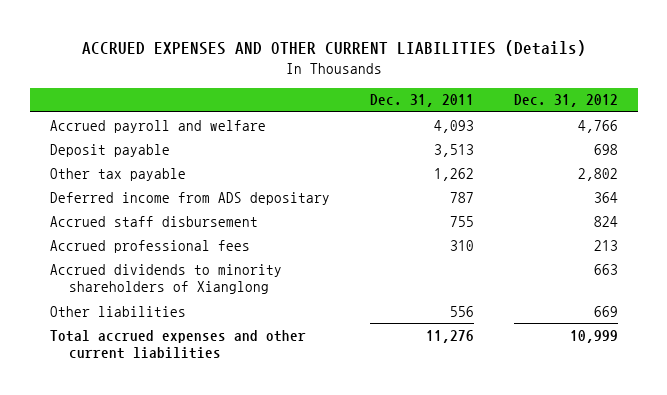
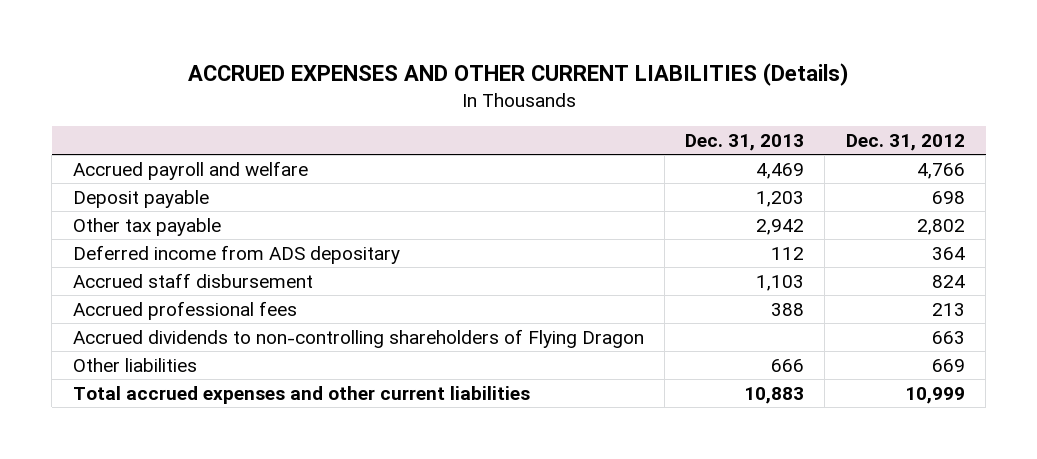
[369,94,474,108] Dec. 31, 2011 -> none
none -> [685,133,805,151] Dec. 31, 2013
[49,263,282,295] Accrued dividends to minority shareholders of Xianglong -> [72,328,644,348] Accrued dividends to non-controlling shareholders of Flying Dragon

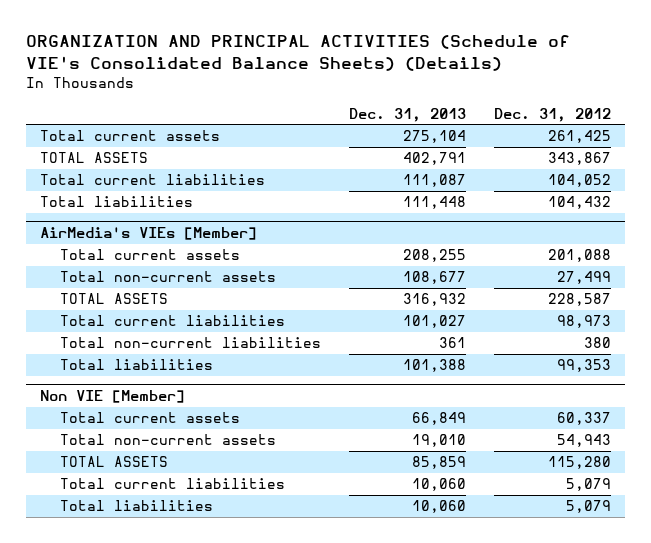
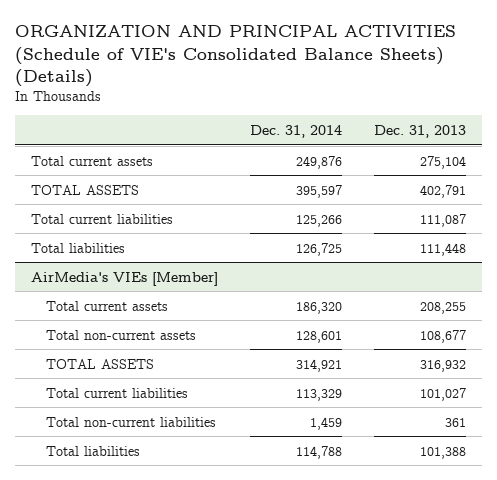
[494,107,612,122] Dec. 31, 2012 -> none
none -> [250,124,343,138] Dec. 31, 2014
[39,389,185,403] Non VIE [Member] -> none
[59,412,240,424] Total current assets -> none
[59,434,276,446] Total non-current assets -> none
[59,456,168,468] TOTAL ASSETS -> none
[59,478,285,490] Total current liabilities -> none
[59,500,213,512] Total liabilities -> none

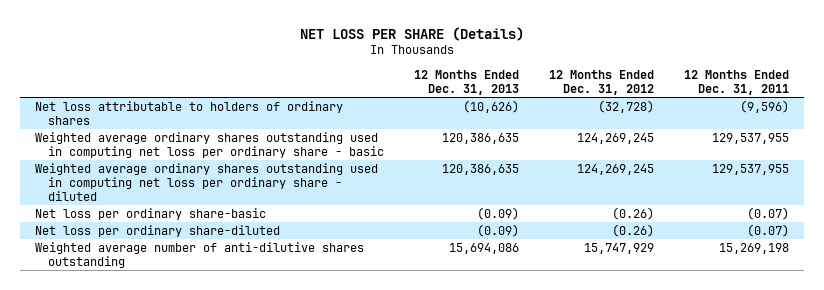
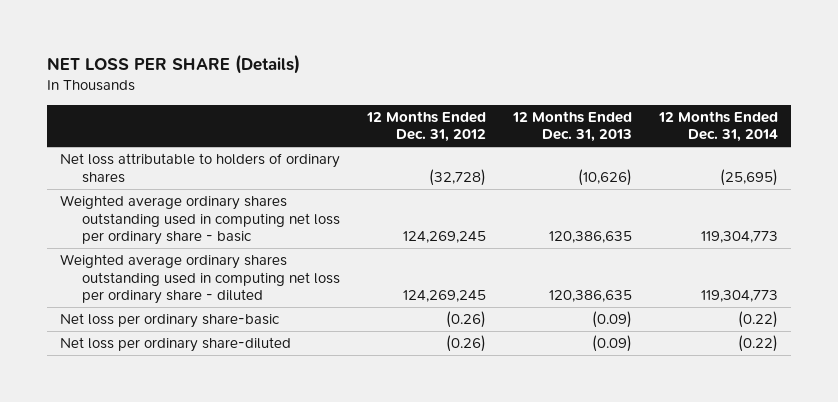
[683,69,789,95] 12 Months Ended Dec. 31, 2011 -> none
none -> [657,110,778,143] 12 Months Ended Dec. 31, 2014
[35,241,365,268] Weighted average number of anti-dilutive shares outstanding -> none

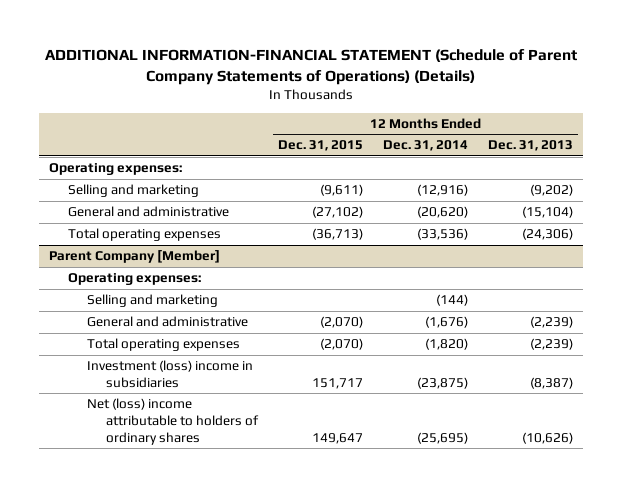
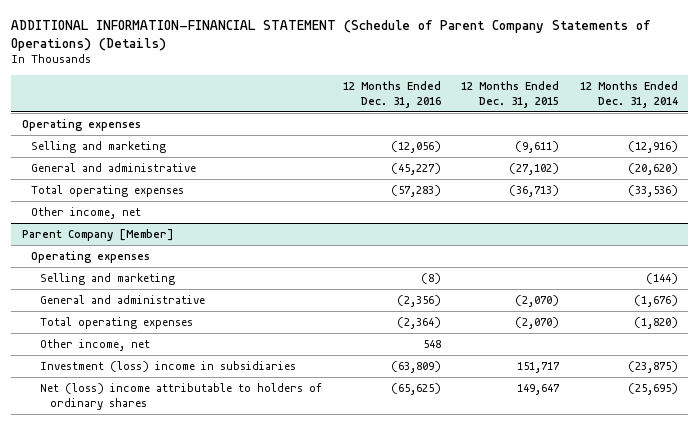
[488,140,574,152] Dec. 31, 2013 -> none
none -> [342,81,441,108] 12 Months Ended Dec. 31, 2016
[48,163,182,176] Operating expenses: -> [21,119,141,132] Operating expenses
none -> [31,207,142,220] Other income, net
[67,273,201,286] Operating expenses: -> [31,251,151,264] Operating expenses
none -> [40,339,151,352] Other income, net

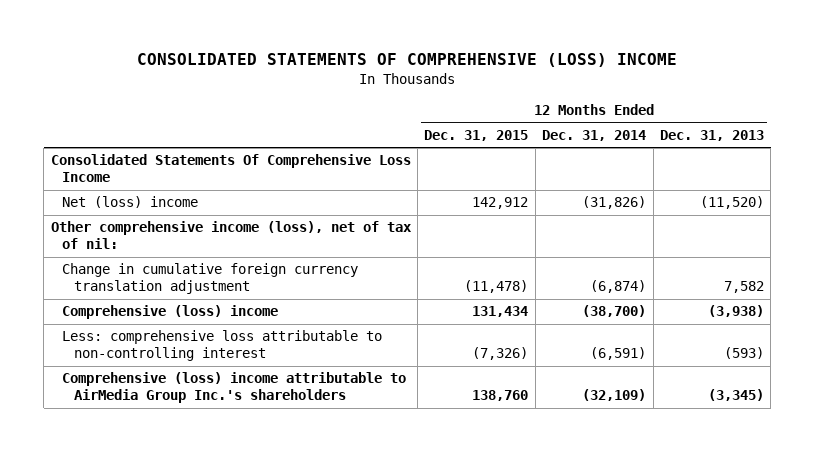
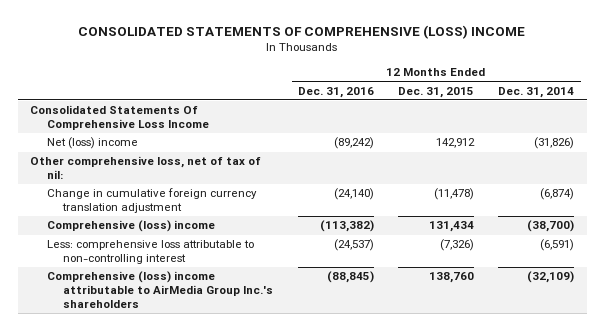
[659,129,764,141] Dec. 31, 2013 -> none
none -> [297,86,374,98] Dec. 31, 2016
[50,221,412,250] Other comprehensive income (loss), net of tax of nil: -> [29,156,261,180] Other comprehensive loss, net of tax of nil:

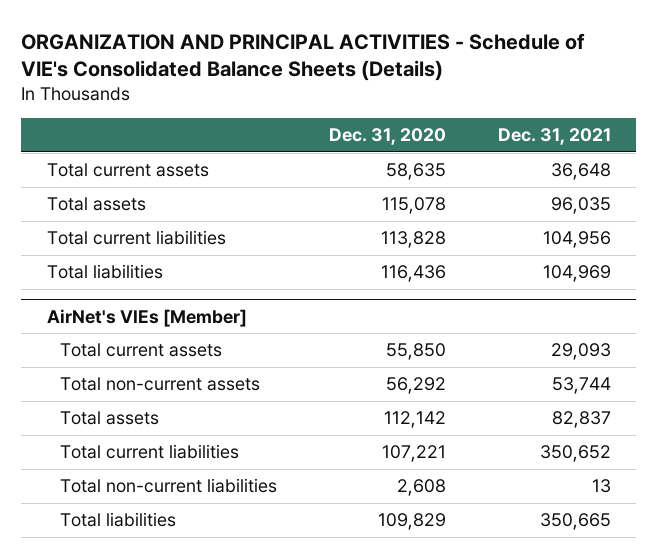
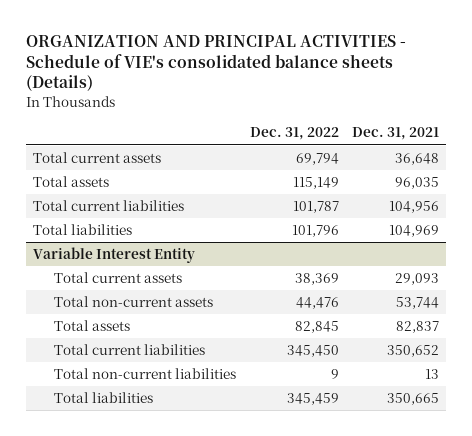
[20,32,585,82] ORGANIZATION AND PRINCIPAL ACTIVITIES - Schedule of VIE's Consolidated Balance Sheets (Details) -> [25,34,406,92] ORGANIZATION AND PRINCIPAL ACTIVITIES - Schedule of VIE's consolidated balance sheets (Details)
[328,128,446,146] Dec. 31, 2020 -> none
none -> [249,127,339,141] Dec. 31, 2022
[46,308,247,327] AirNet's VIEs [Member] -> [32,247,195,264] Variable Interest Entity

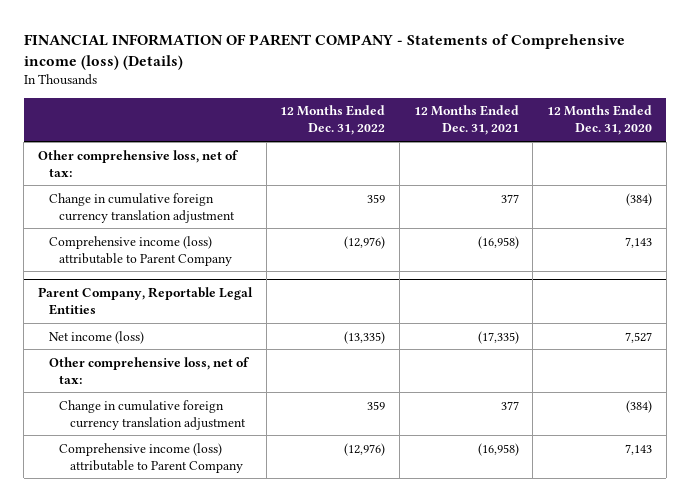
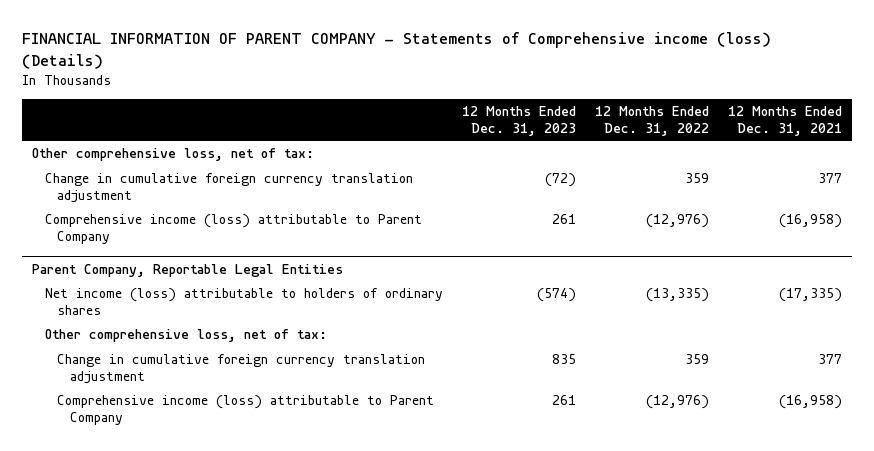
[547,105,653,136] 12 Months Ended Dec. 31, 2020 -> none
none -> [461,106,576,136] 12 Months Ended Dec. 31, 2023
[48,330,144,344] Net income (loss) -> [44,288,443,315] Net income (loss) attributable to holders of ordinary shares

